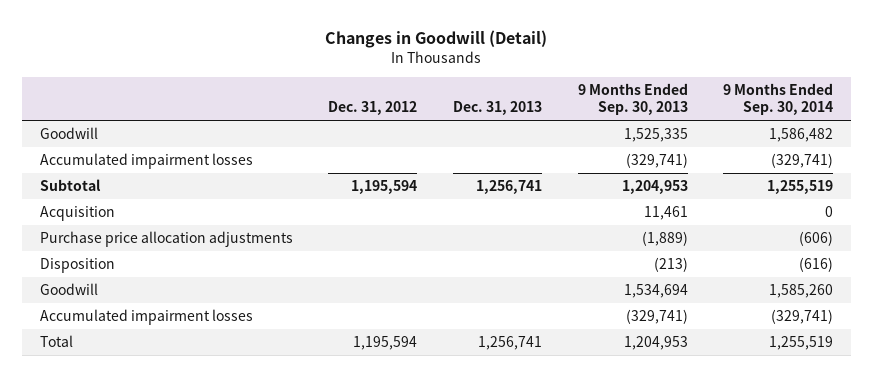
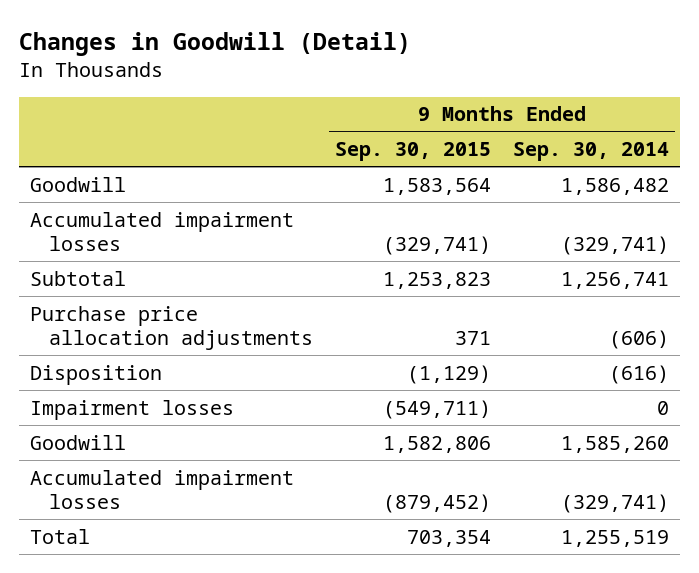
[328,100,418,115] Dec. 31, 2012 -> none
[452,100,542,115] Dec. 31, 2013 -> none
[577,82,688,115] 9 Months Ended Sep. 30, 2013 -> none
none -> [334,142,491,162] Sep. 30, 2015
[39,206,115,222] Acquisition -> none
[767,180,834,195] 1,255,519 -> [561,271,670,289] 1,256,741
none -> [30,399,235,420] Impairment losses

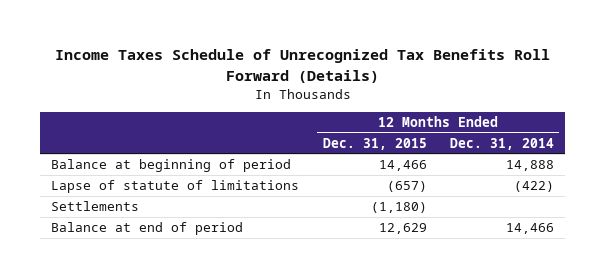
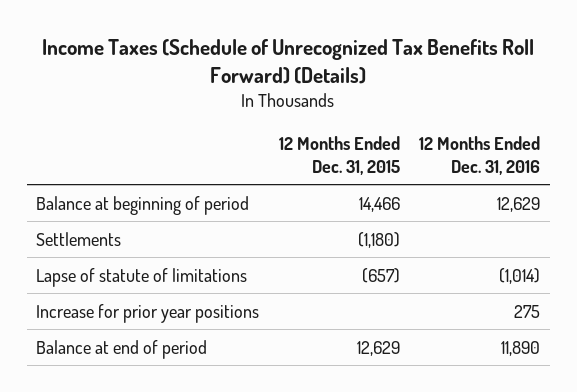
[54,49,550,83] Income Taxes Schedule of Unrecognized Tax Benefits Roll Forward (Details) -> [42,38,535,84] Income Taxes (Schedule of Unrecognized Tax Benefits Roll Forward) (Details)
[449,137,554,150] Dec. 31, 2014 -> none
none -> [419,135,541,176] 12 Months Ended Dec. 31, 2016
[51,180,300,194] Lapse of statute of limitations -> [36,267,248,287] Lapse of statute of limitations
none -> [36,303,260,323] Increase for prior year positions

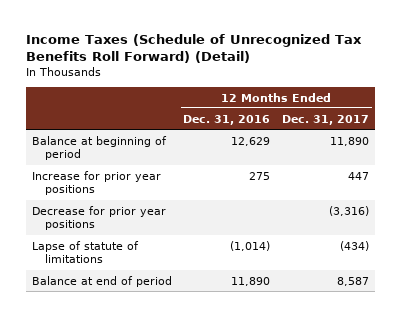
[42,38,535,84] Income Taxes (Schedule of Unrecognized Tax Benefits Roll Forward) (Details) -> [26,33,363,63] Income Taxes (Schedule of Unrecognized Tax Benefits Roll Forward) (Detail)
[278,135,400,176] 12 Months Ended Dec. 31, 2015 -> none
none -> [281,114,369,125] Dec. 31, 2017
[36,231,122,246] Settlements -> none
none -> [32,205,167,231] Decrease for prior year positions
[36,267,248,287] Lapse of statute of limitations -> [32,240,140,264] Lapse of statute of limitations

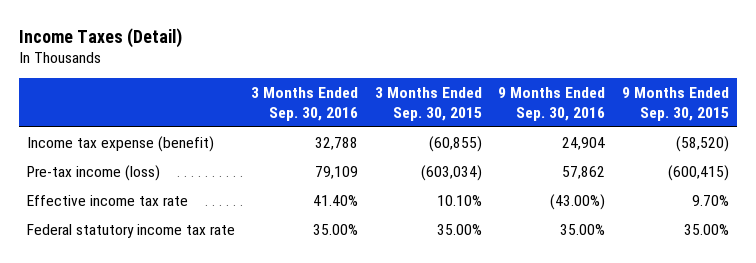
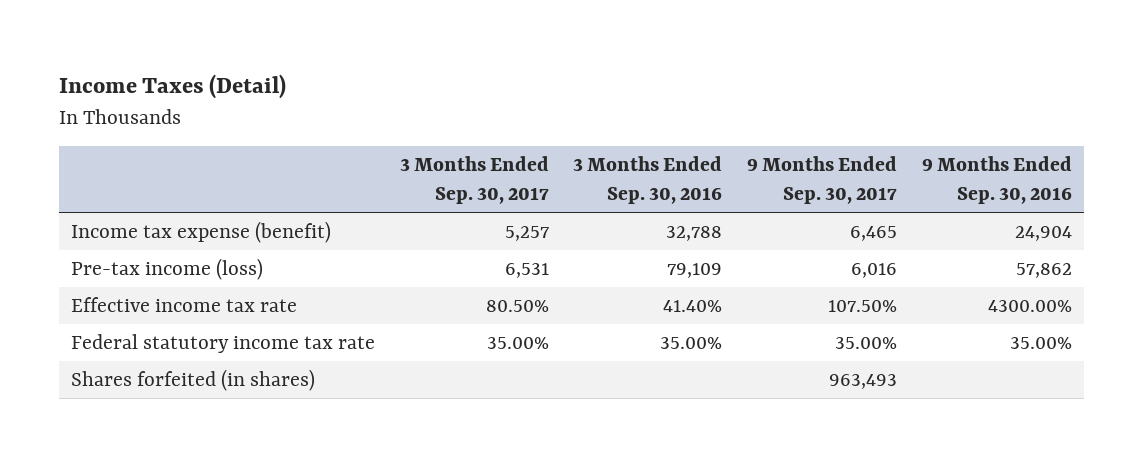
[374,87,482,122] 3 Months Ended Sep. 30, 2015 -> none
[621,87,729,122] 9 Months Ended Sep. 30, 2015 -> none
none -> [399,156,549,204] 3 Months Ended Sep. 30, 2017
none -> [746,156,897,204] 9 Months Ended Sep. 30, 2017
[550,193,606,210] (43.00%) -> [987,300,1072,313] 4300.00%
none -> [70,369,315,392] Shares forfeited (in shares)

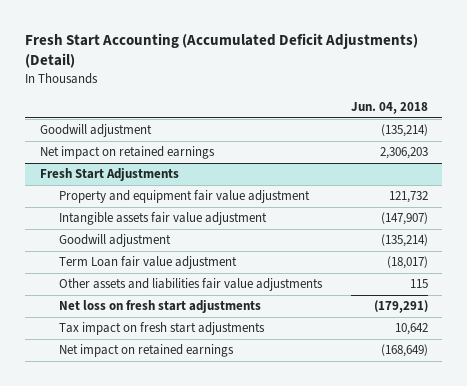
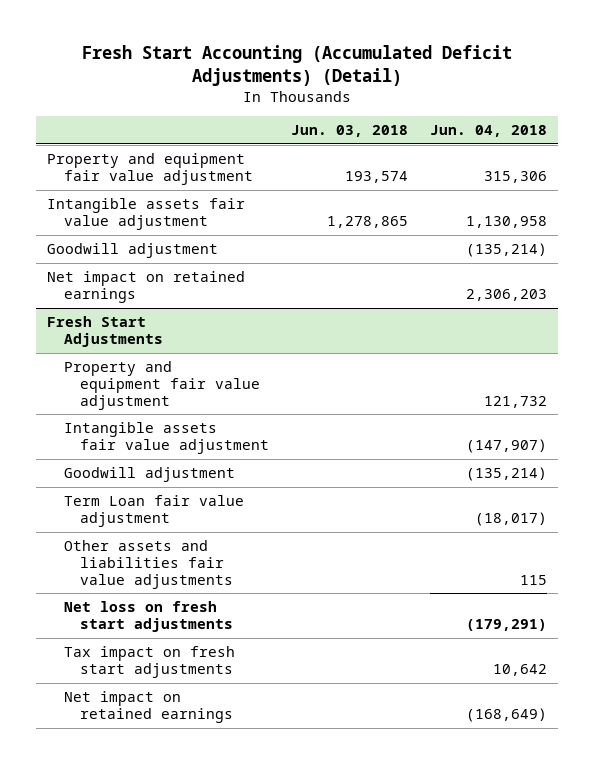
none -> [291,125,409,138] Jun. 03, 2018
none -> [47,153,253,185] Property and equipment fair value adjustment
none -> [47,198,246,230] Intangible assets fair value adjustment

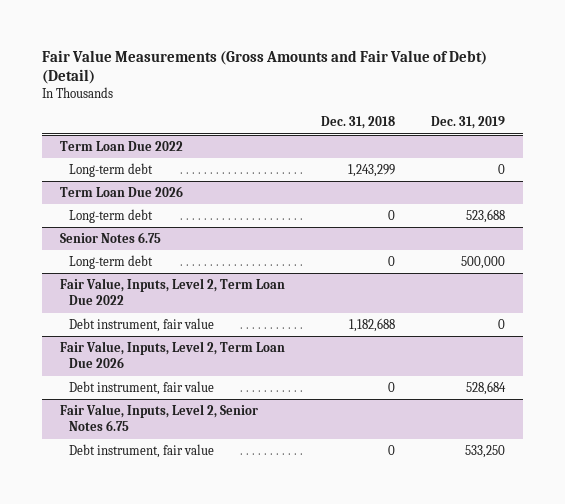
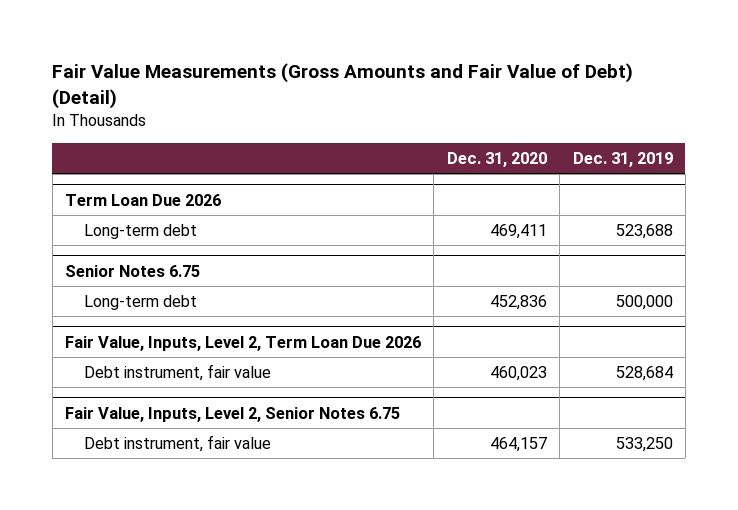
[321,116,396,130] Dec. 31, 2018 -> none
none -> [446,152,547,168] Dec. 31, 2020
[60,140,184,151] Term Loan Due 2022 -> none
[69,162,154,177] Long-term debt -> none
[60,277,286,306] Fair Value, Inputs, Level 2, Term Loan Due 2022 -> none
[69,317,215,332] Debt instrument, fair value -> none

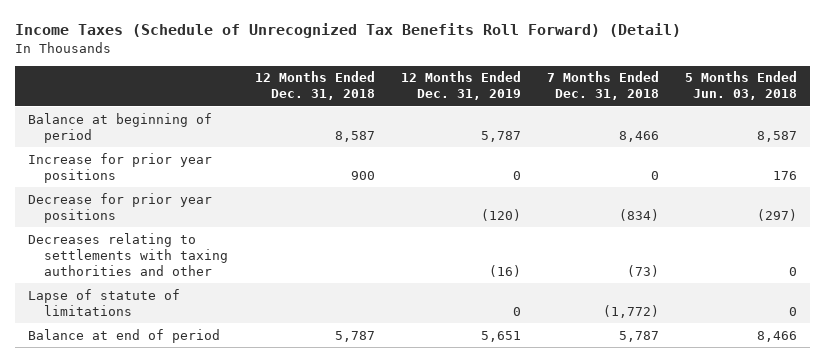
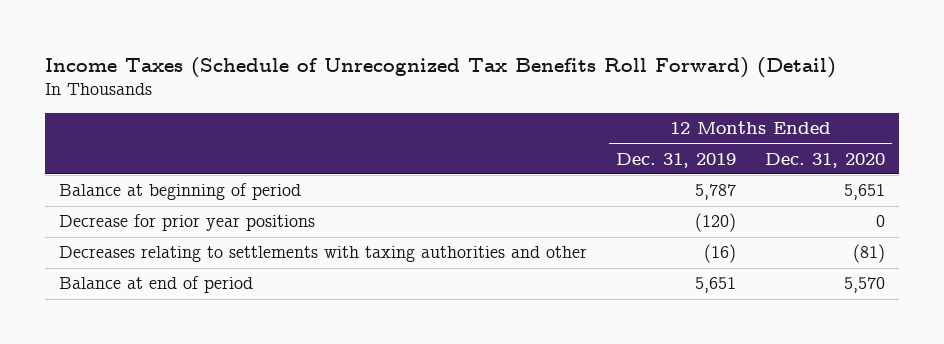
[254,71,375,101] 12 Months Ended Dec. 31, 2018 -> none
[547,71,660,101] 7 Months Ended Dec. 31, 2018 -> none
[685,71,798,101] 5 Months Ended Jun. 03, 2018 -> none
none -> [764,152,885,168] Dec. 31, 2020
[28,152,213,183] Increase for prior year positions -> none
[28,288,181,316] Lapse of statute of limitations -> none

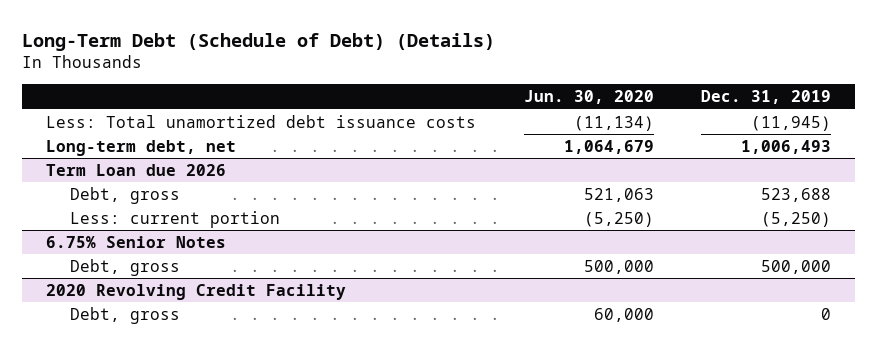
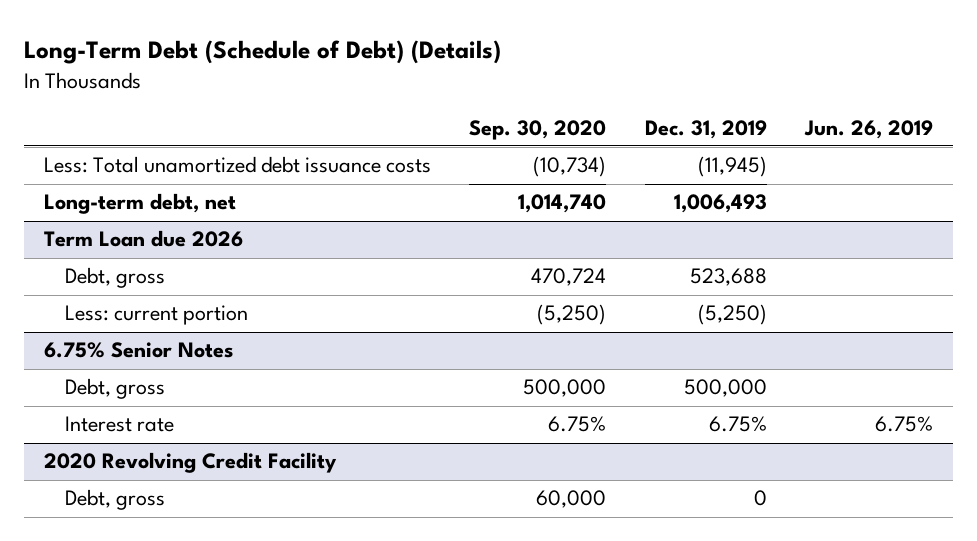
[523,90,654,105] Jun. 30, 2020 -> none
none -> [469,119,607,140] Sep. 30, 2020
none -> [804,119,934,139] Jun. 26, 2019
none -> [65,416,175,433] Interest rate

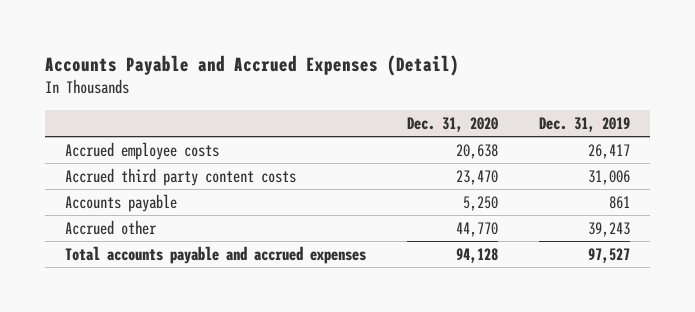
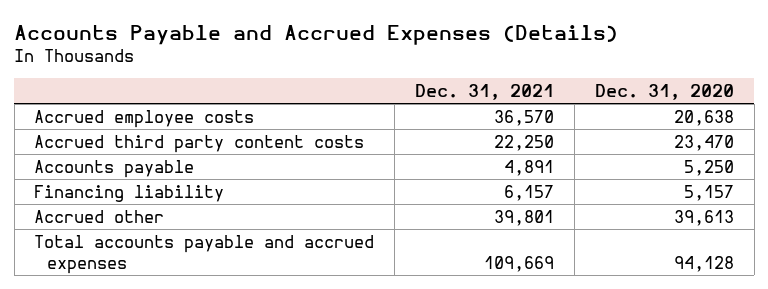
[45,54,460,76] Accounts Payable and Accrued Expenses (Detail) -> [14,24,619,45] Accounts Payable and Accrued Expenses (Details)
[538,116,630,132] Dec. 31, 2019 -> none
none -> [415,83,555,100] Dec. 31, 2021
none -> [34,184,225,202] Financing liability
[455,222,498,238] 44,770 -> [673,209,734,226] 39,613

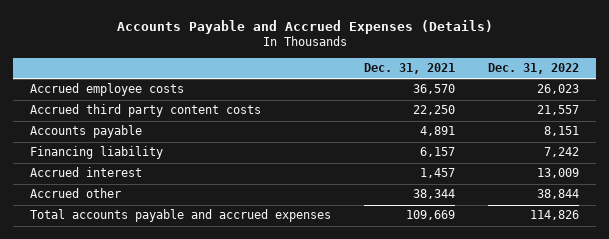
[594,83,734,100] Dec. 31, 2020 -> none
none -> [488,63,580,75] Dec. 31, 2022
none -> [29,167,142,178] Accrued interest
[494,209,555,226] 39,801 -> [413,189,456,200] 38,344

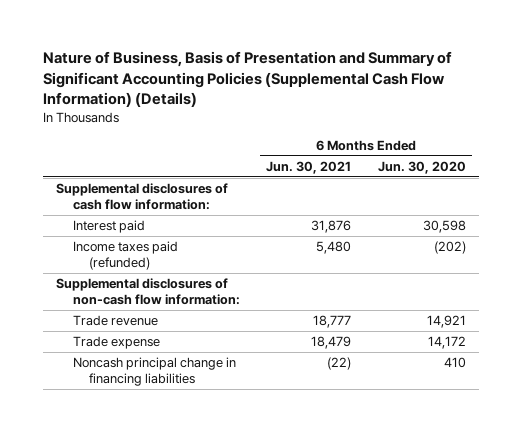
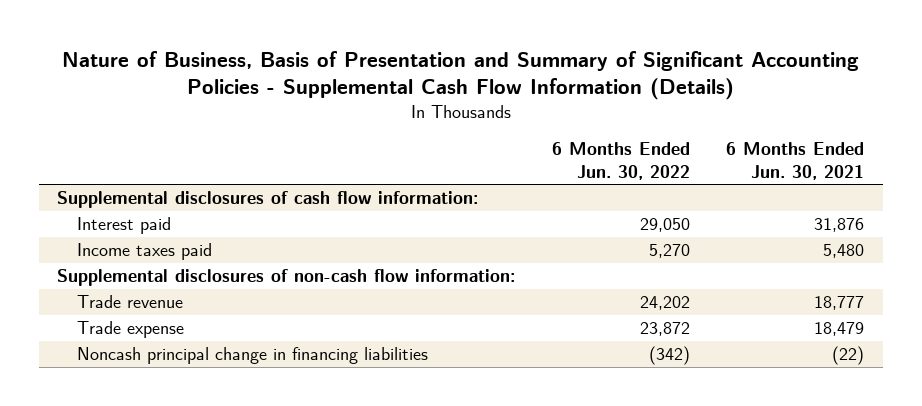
[42,51,452,108] Nature of Business, Basis of Presentation and Summary of Significant Accounting Policies (Supplemental Cash Flow Information) (Details) -> [61,50,859,101] Nature of Business, Basis of Presentation and Summary of Significant Accounting Policies - Supplemental Cash Flow Information (Details)
[377,160,466,174] Jun. 30, 2020 -> none
none -> [551,142,690,180] 6 Months Ended Jun. 30, 2022
[72,241,178,271] Income taxes paid (refunded) -> [76,243,212,261] Income taxes paid

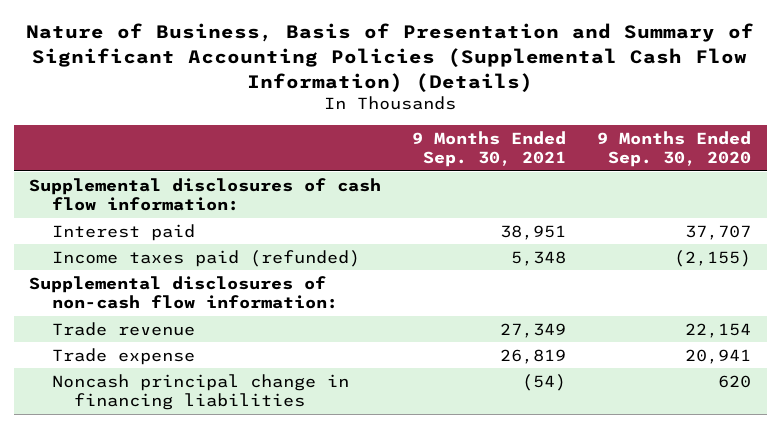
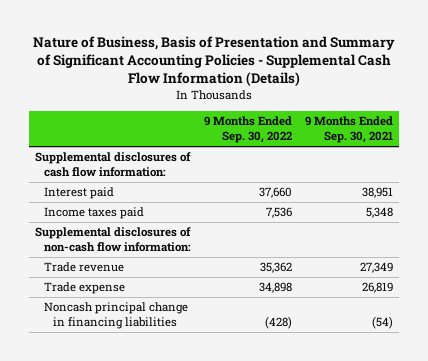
[26,23,755,92] Nature of Business, Basis of Presentation and Summary of Significant Accounting Policies (Supplemental Cash Flow Information) (Details) -> [33,35,396,87] Nature of Business, Basis of Presentation and Summary of Significant Accounting Policies - Supplemental Cash Flow Information (Details)
[597,130,752,168] 9 Months Ended Sep. 30, 2020 -> none
none -> [203,116,292,144] 9 Months Ended Sep. 30, 2022
[51,249,360,267] Income taxes paid (refunded) -> [43,207,144,220] Income taxes paid

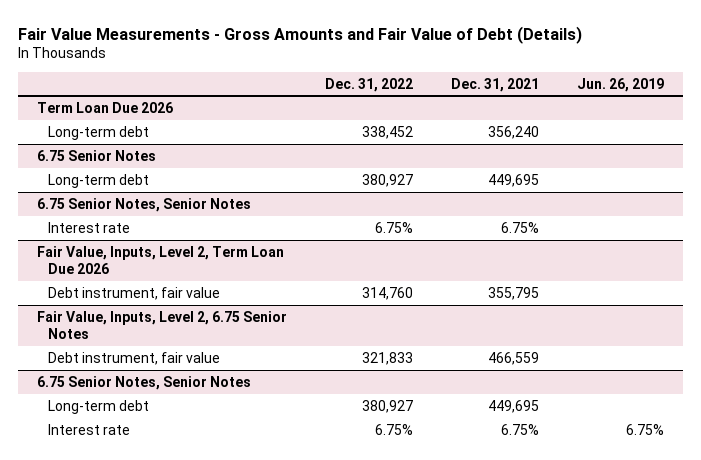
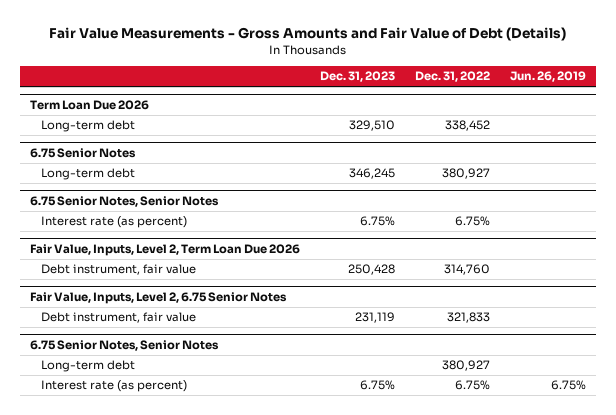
[451,77,540,92] Dec. 31, 2021 -> none
none -> [320,71,396,83] Dec. 31, 2023
[47,221,130,233] Interest rate -> [40,216,187,229] Interest rate (as percent)
[47,423,130,435] Interest rate -> [40,380,187,393] Interest rate (as percent)

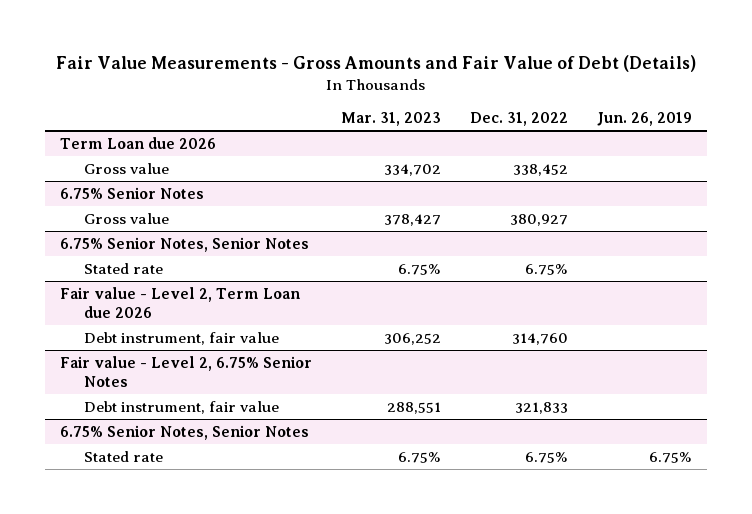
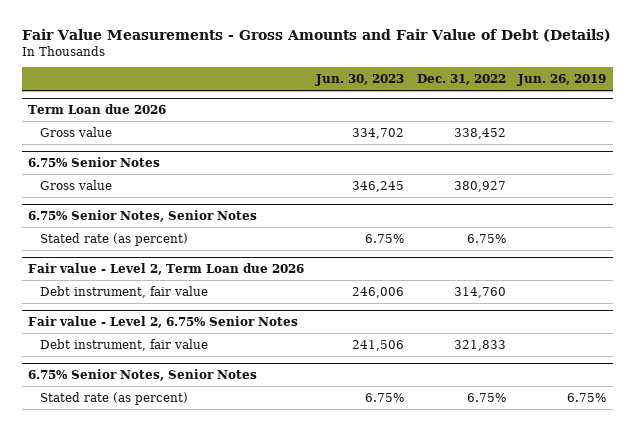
[341,112,442,127] Mar. 31, 2023 -> none
none -> [315,74,405,87] Jun. 30, 2023
[84,262,164,274] Stated rate -> [39,232,188,246] Stated rate (as percent)
[84,450,164,462] Stated rate -> [39,391,188,405] Stated rate (as percent)

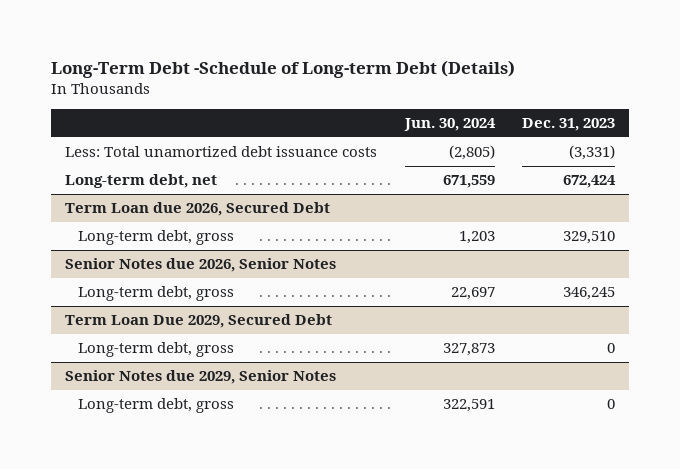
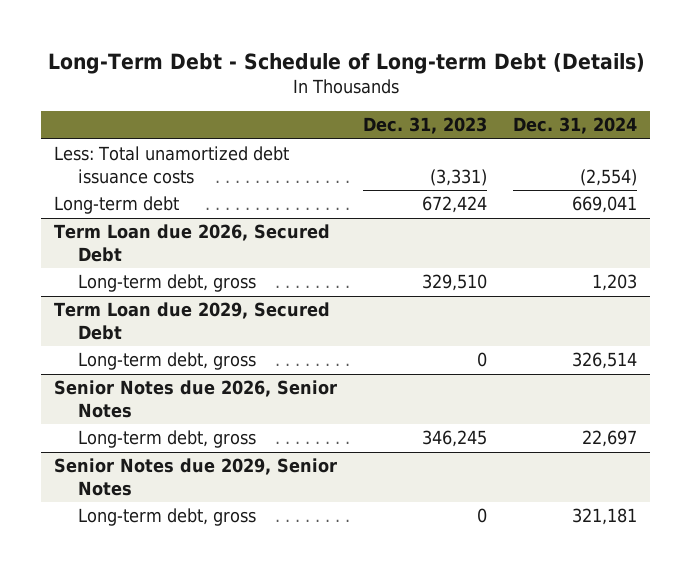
[50,59,515,78] Long-Term Debt -Schedule of Long-term Debt (Details) -> [47,52,645,74] Long-Term Debt - Schedule of Long-term Debt (Details)
[403,118,496,132] Jun. 30, 2024 -> none
none -> [513,117,638,135] Dec. 31, 2024
[64,174,217,189] Long-term debt, net -> [54,196,180,215] Long-term debt
none -> [54,302,331,340] Term Loan due 2029, Secured Debt
none -> [77,352,256,371] Long-term debt, gross
[64,314,332,329] Term Loan Due 2029, Secured Debt -> none
[77,342,234,358] Long-term debt, gross -> none

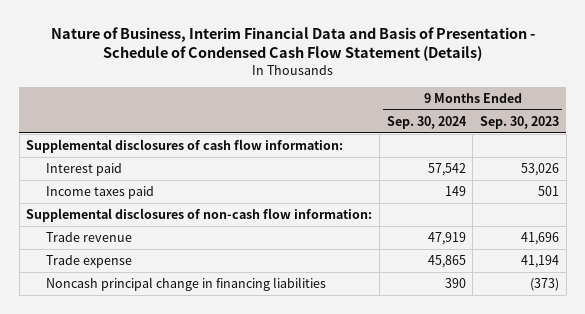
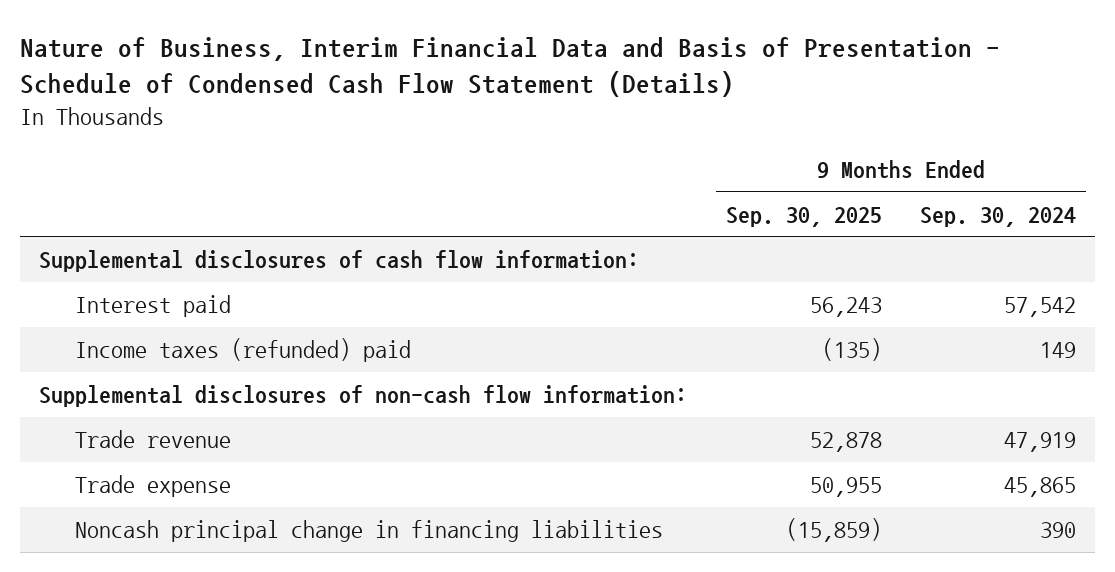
[479,115,559,129] Sep. 30, 2023 -> none
none -> [725,206,882,227] Sep. 30, 2025
[45,185,154,199] Income taxes paid -> [75,337,412,362] Income taxes (refunded) paid

